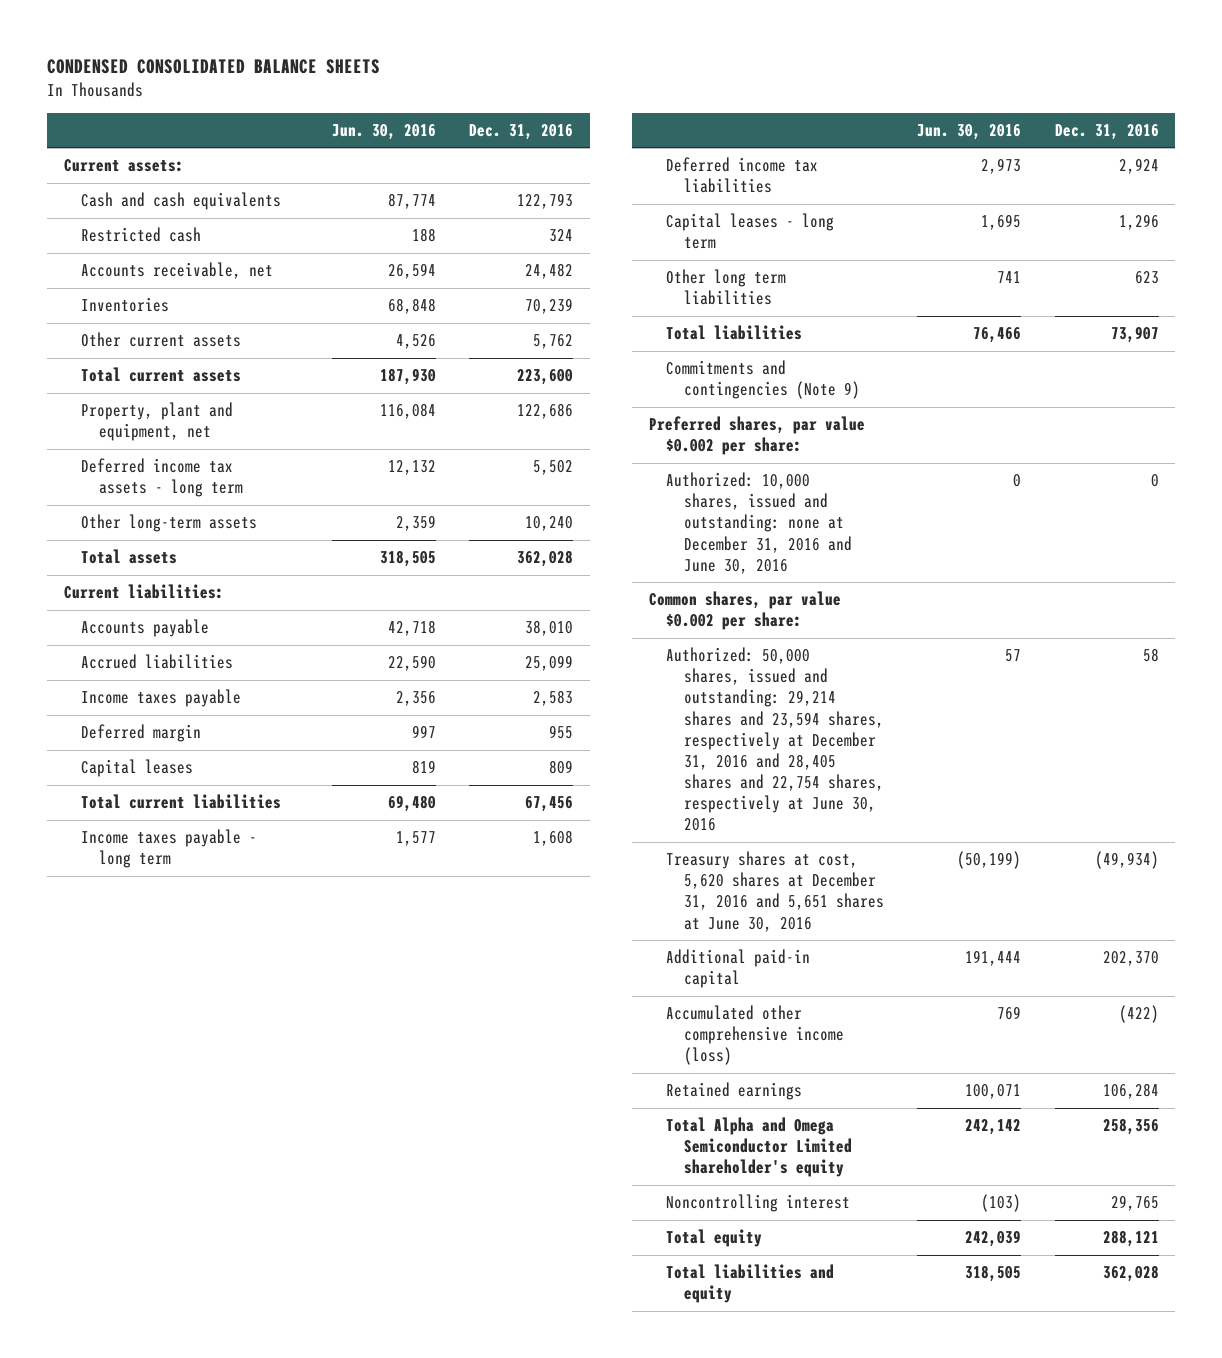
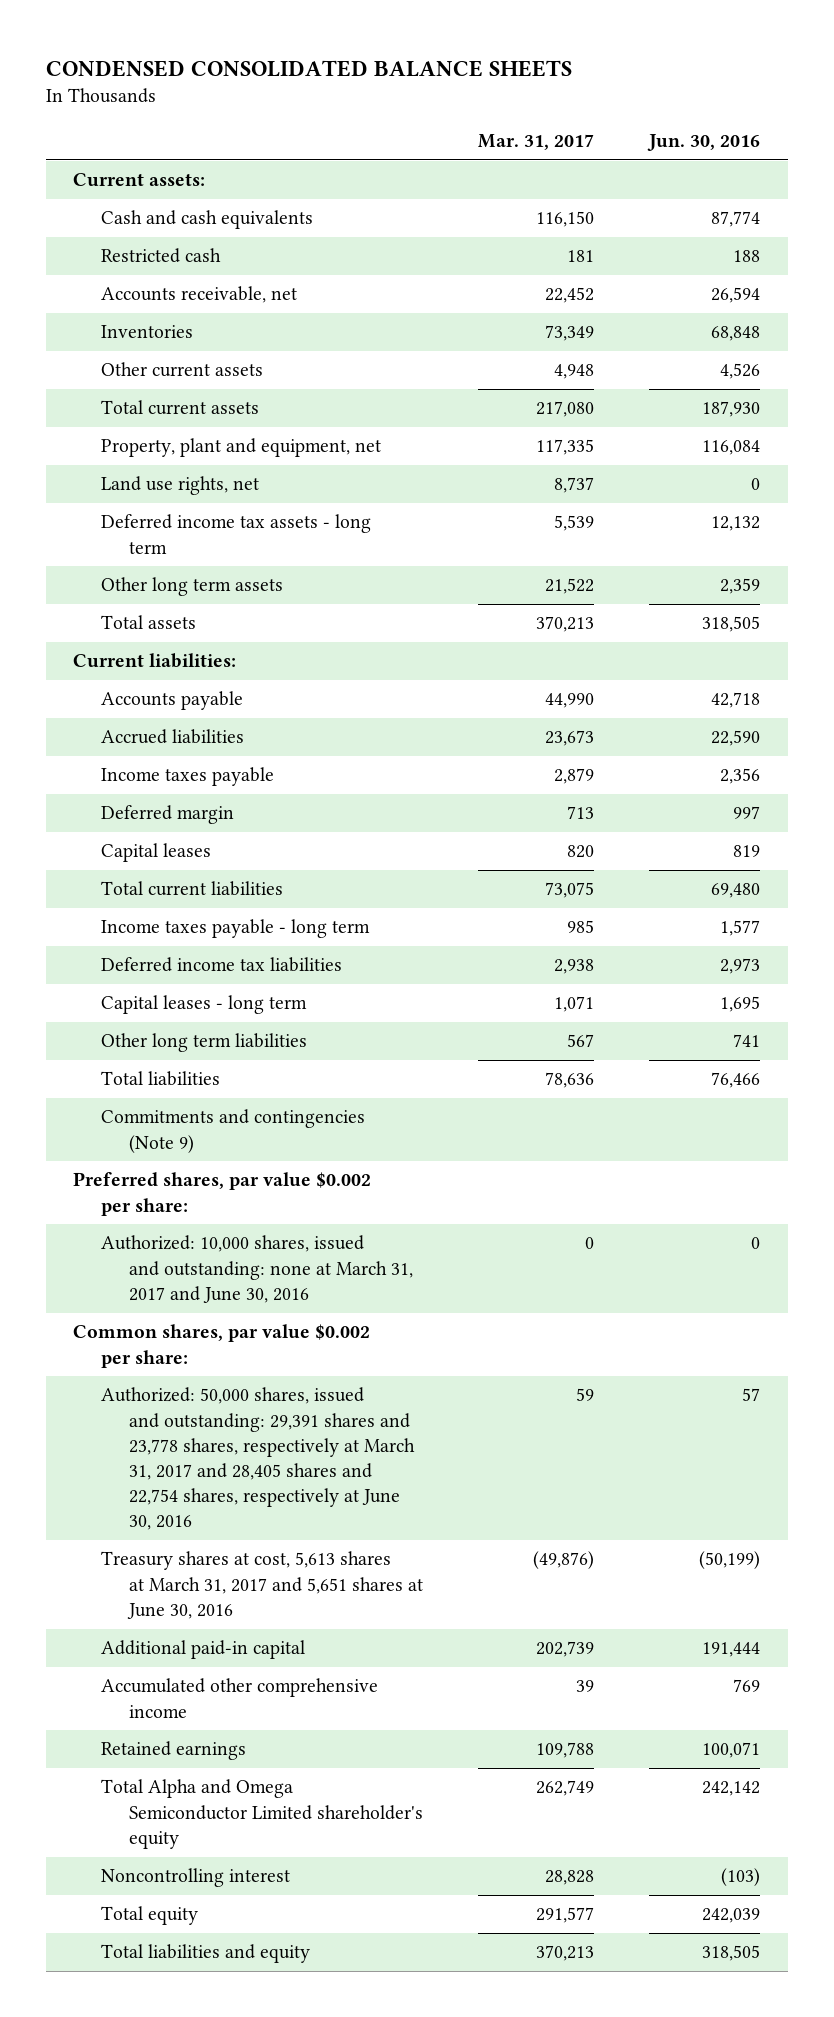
[469,123,574,140] Dec. 31, 2016 -> none
none -> [478,134,595,151] Mar. 31, 2017
none -> [101,476,260,496] Land use rights, net
[81,514,258,533] Other long-term assets -> [101,577,284,597] Other long term assets
[666,472,853,574] Authorized: 10,000 shares, issued and outstanding: none at December 31, 2016 and June 30, 2016 -> [101,1235,414,1303] Authorized: 10,000 shares, issued and outstanding: none at March 31, 2017 and June 30, 2016
[666,647,885,832] Authorized: 50,000 shares, issued and outstanding: 29,214 shares and 23,594 shares, respectively at December 31, 2016 and 28,405 shares and 22,754 shares, respectively at June 30, 2016 -> [101,1387,416,1531] Authorized: 50,000 shares, issued and outstanding: 29,391 shares and 23,778 shares, respectively at March 31, 2017 and 28,405 shares and 22,754 shares, respectively at June 30, 2016
[666,851,885,932] Treasury shares at cost, 5,620 shares at December 31, 2016 and 5,651 shares at June 30, 2016 -> [101,1551,424,1619] Treasury shares at cost, 5,613 shares at March 31, 2017 and 5,651 shares at June 30, 2016
[666,1005,845,1066] Accumulated other comprehensive income (loss) -> [101,1678,379,1718] Accumulated other comprehensive income

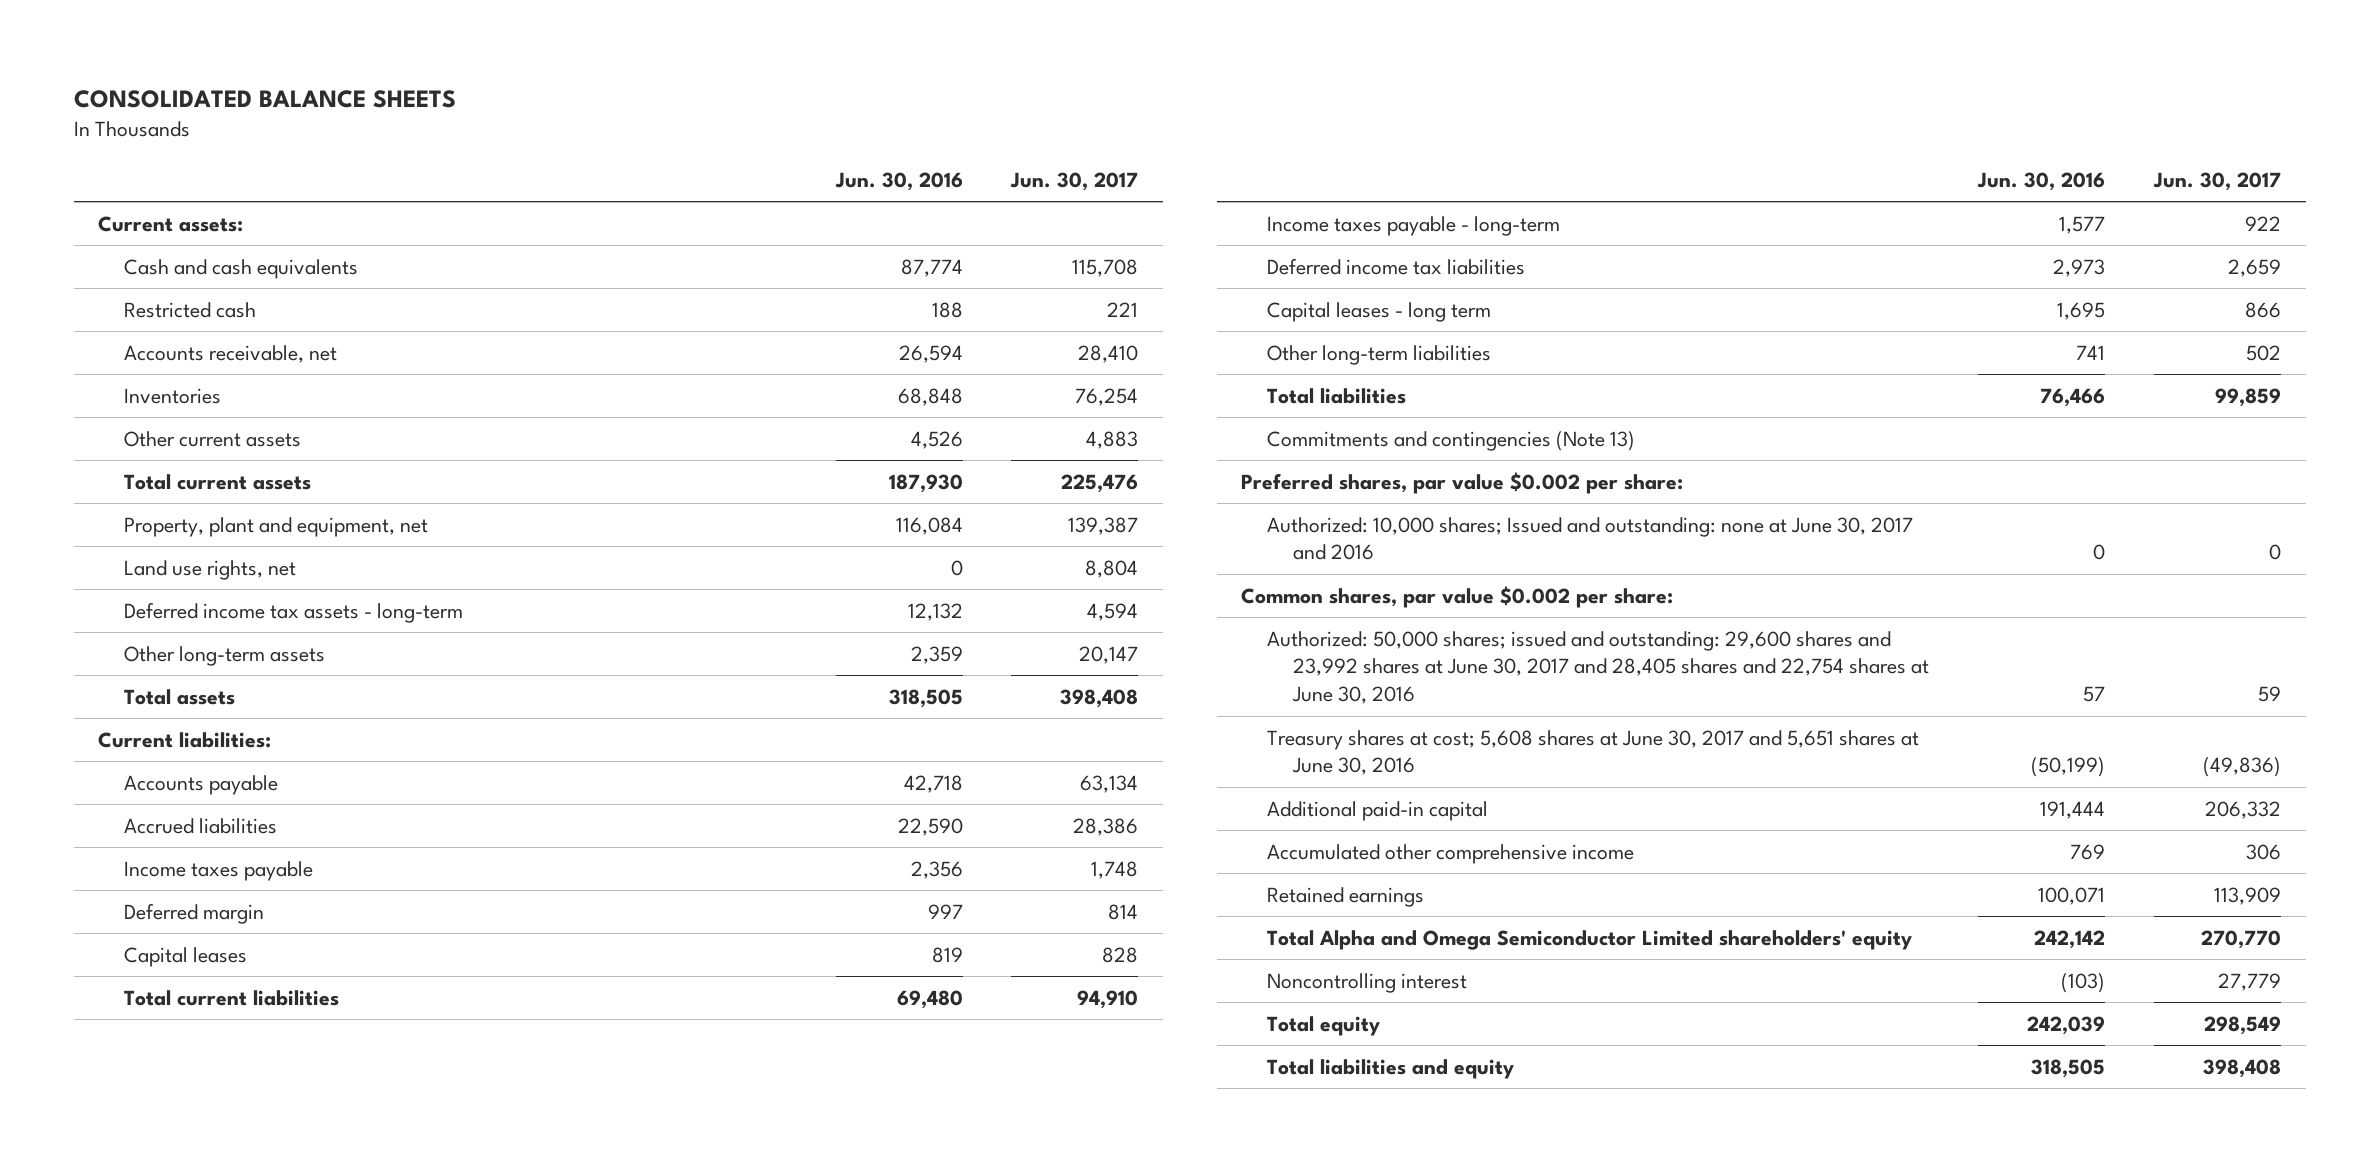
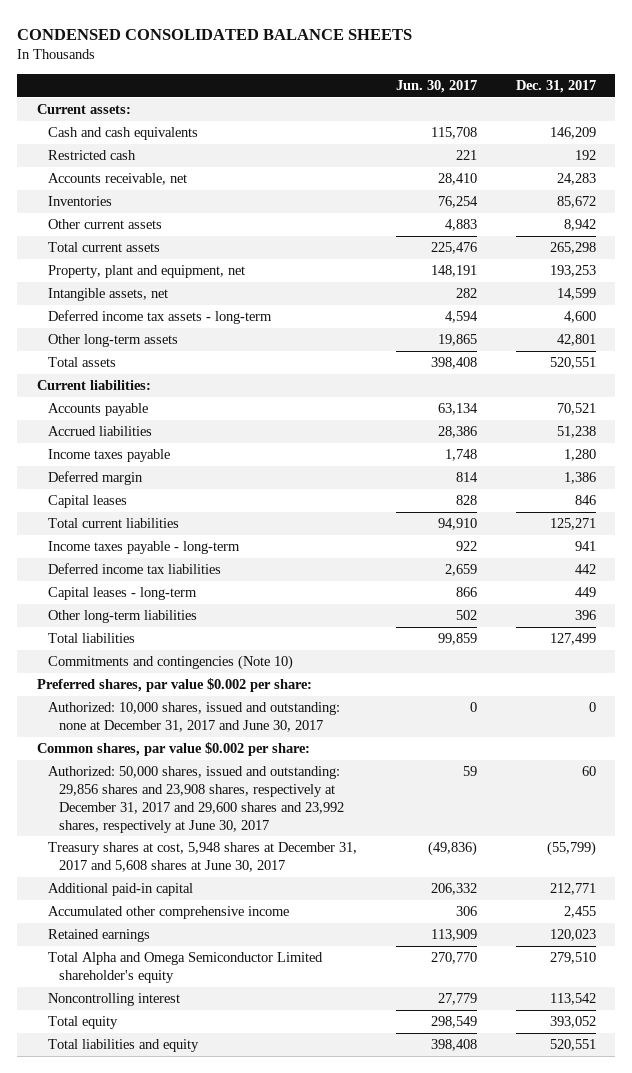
[73,90,456,109] CONSOLIDATED BALANCE SHEETS -> [17,28,413,40] CONDENSED CONSOLIDATED BALANCE SHEETS
[834,171,963,191] Jun. 30, 2016 -> none
none -> [515,80,596,94] Dec. 31, 2017
[124,559,297,580] Land use rights, net -> none
[1068,516,1139,535] 139,387 -> [430,265,477,278] 148,191
none -> [47,288,168,302] Intangible assets, net
[1079,645,1139,664] 20,147 -> [437,334,477,347] 19,865
[1267,301,1492,322] Capital leases - long term -> [47,587,197,601] Capital leases - long-term
[1267,430,1636,451] Commitments and contingencies (Note 13) -> [47,655,293,671] Commitments and contingencies (Note 10)
[1267,516,1914,561] Authorized: 10,000 shares; Issued and outstanding: none at June 30, 2017 and 2016 -> [47,702,340,733] Authorized: 10,000 shares, issued and outstanding: none at December 31, 2017 and June 30, 2017
[1267,630,1930,705] Authorized: 50,000 shares; issued and outstanding: 29,600 shares and 23,992 shares at June 30, 2017 and 28,405 shares and 22,754 shares at June 30, 2016 -> [47,766,344,833] Authorized: 50,000 shares, issued and outstanding: 29,856 shares and 23,908 shares, respectively at December 31, 2017 and 29,600 shares and 23,992 shares, respectively at June 30, 2017
[1267,729,1920,776] Treasury shares at cost; 5,608 shares at June 30, 2017 and 5,651 shares at June 30, 2016 -> [47,842,357,873] Treasury shares at cost, 5,948 shares at December 31, 2017 and 5,608 shares at June 30, 2017
[1267,929,1913,950] Total Alpha and Omega Semiconductor Limited shareholders' equity -> [47,952,323,984] Total Alpha and Omega Semiconductor Limited shareholder's equity

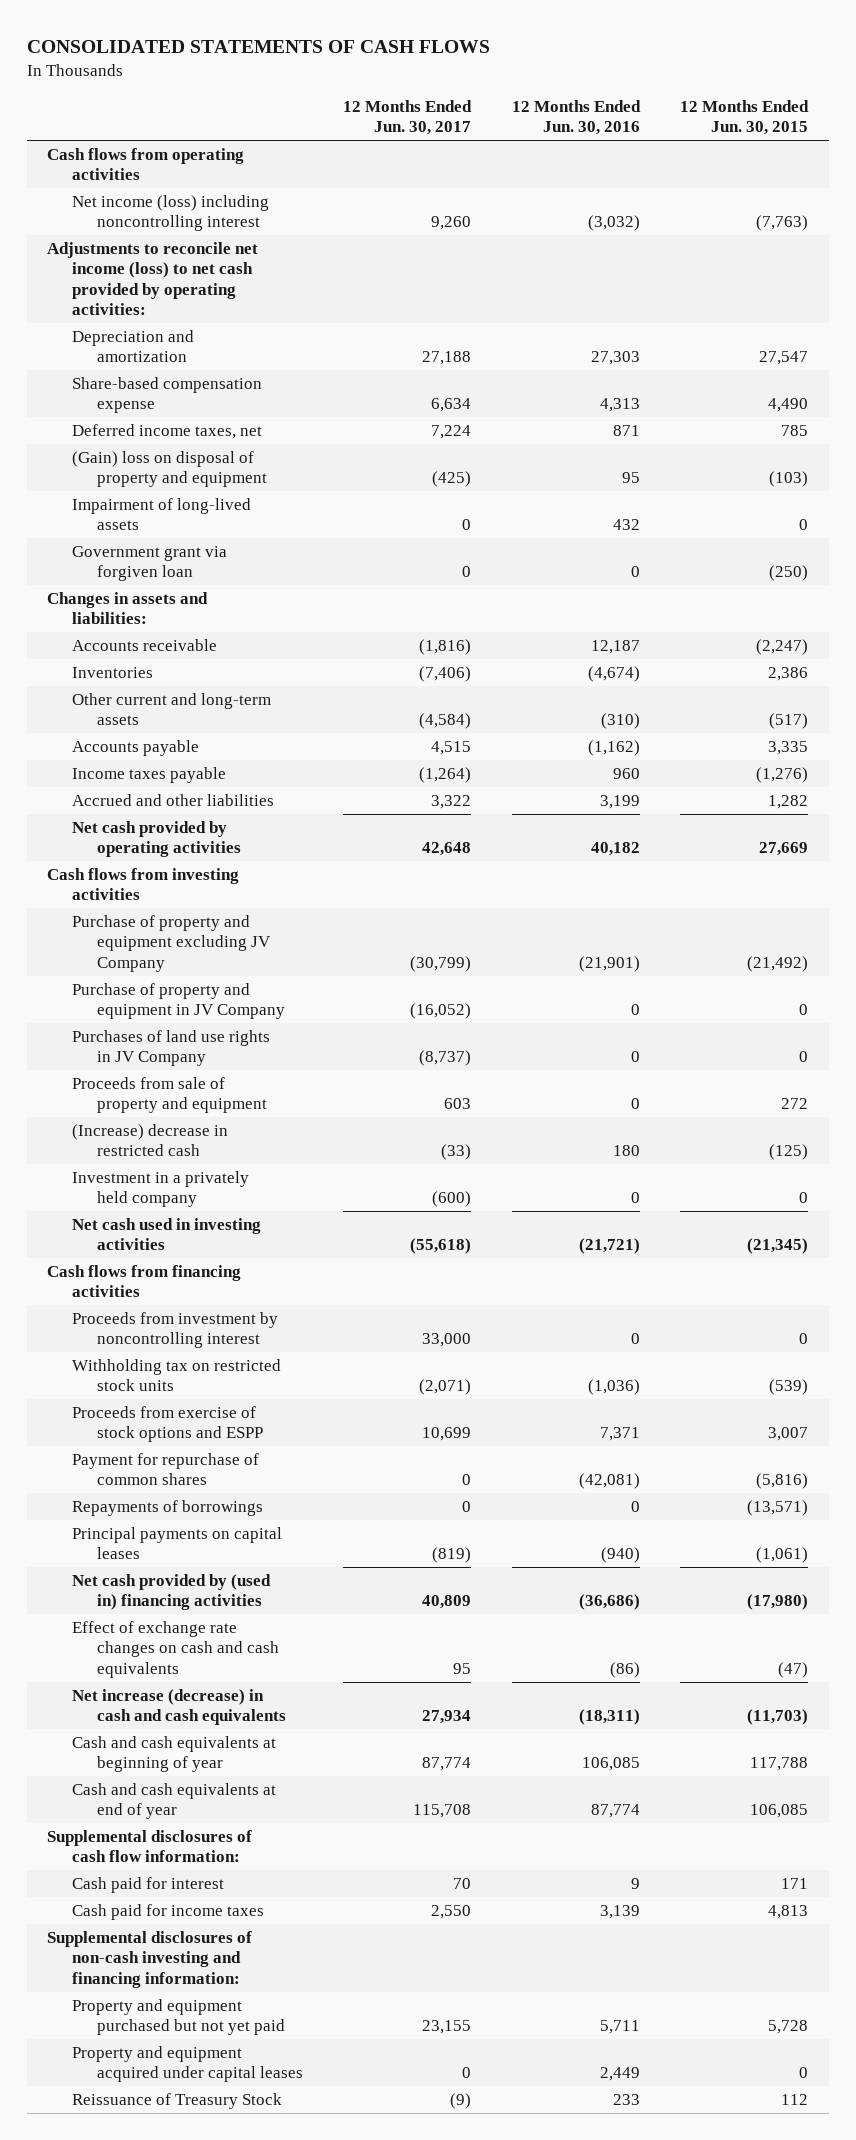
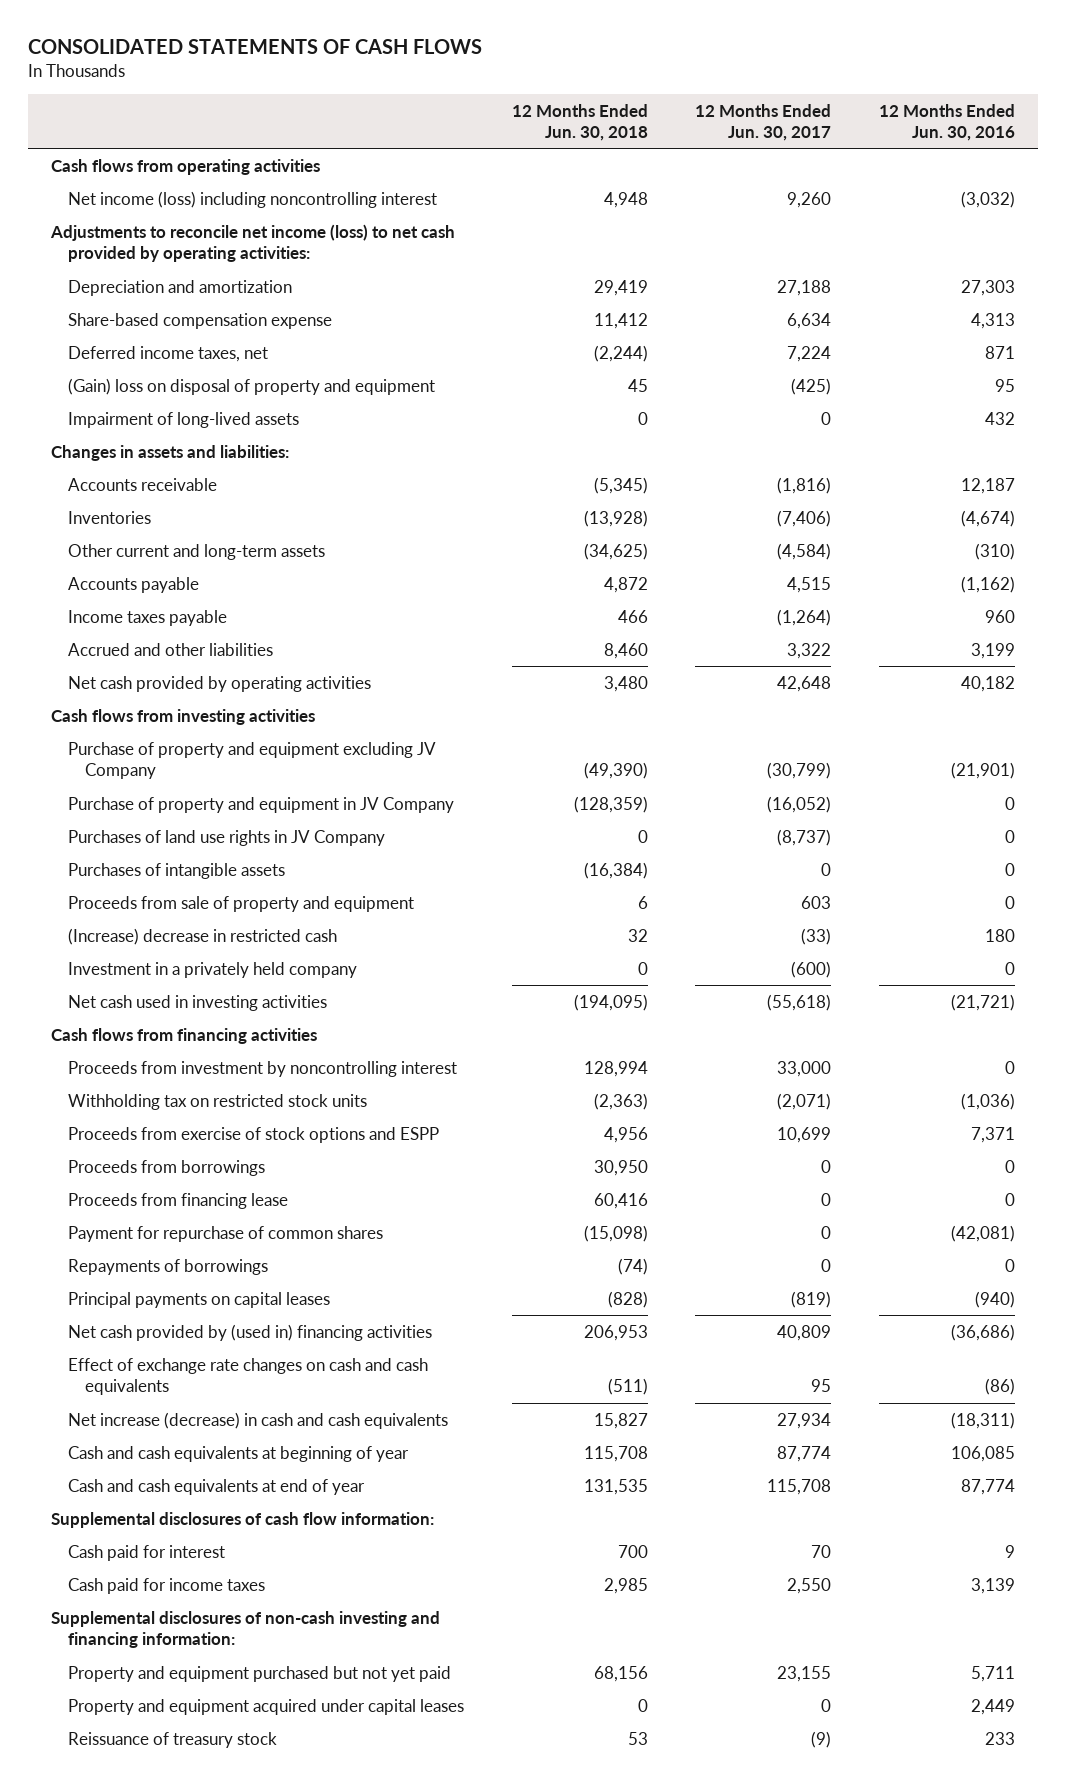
[680,99,810,136] 12 Months Ended Jun. 30, 2015 -> none
none -> [511,103,648,142] 12 Months Ended Jun. 30, 2018
[72,545,228,582] Government grant via forgiven loan -> none
none -> [68,862,286,879] Purchases of intangible assets
none -> [68,1159,266,1176] Proceeds from borrowings
none -> [68,1192,289,1209] Proceeds from financing lease
[72,2092,283,2109] Reissuance of Treasury Stock -> [68,1731,278,1748] Reissuance of treasury stock

